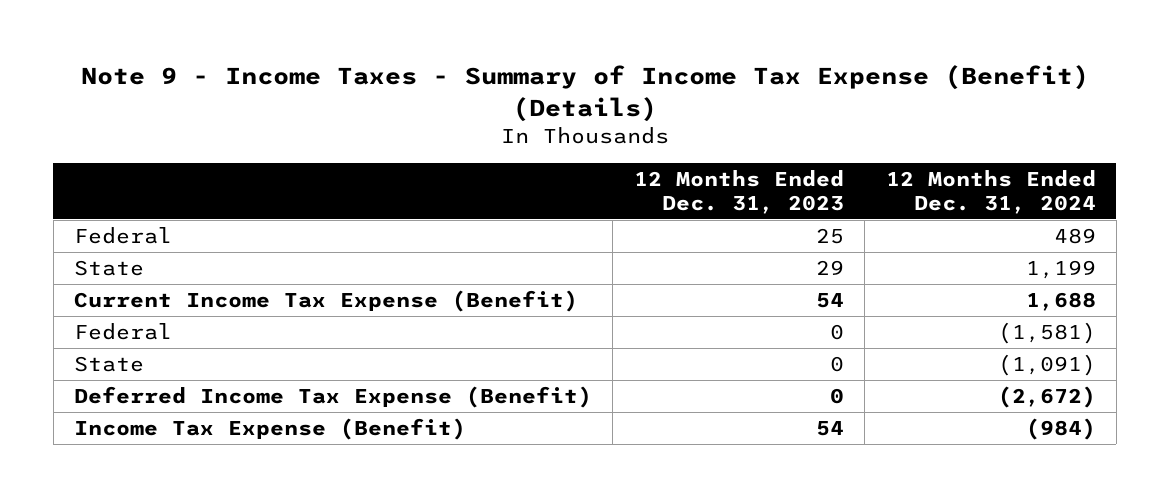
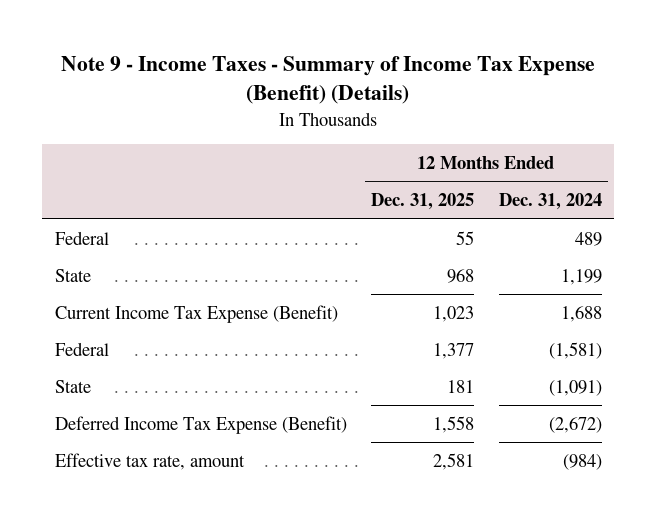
[633,169,844,214] 12 Months Ended Dec. 31, 2023 -> none
none -> [371,193,475,211] Dec. 31, 2025
[74,417,467,440] Income Tax Expense (Benefit) -> [54,452,245,470] Effective tax rate, amount

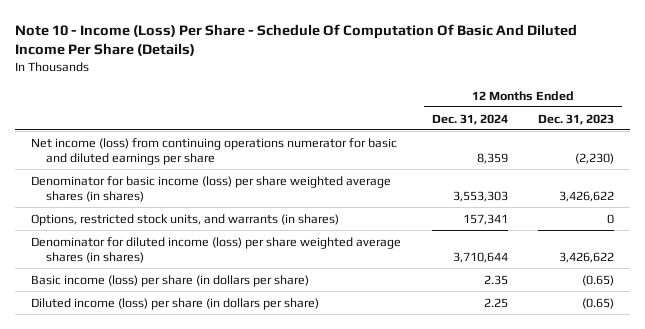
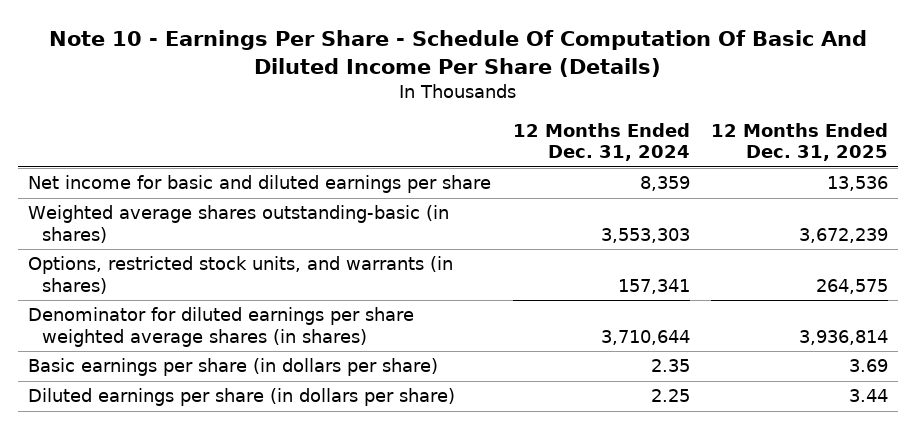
[15,23,578,57] Note 10 - Income (Loss) Per Share - Schedule Of Computation Of Basic And Diluted Income Per Share (Details) -> [49,29,868,77] Note 10 - Earnings Per Share - Schedule Of Computation Of Basic And Diluted Income Per Share (Details)
[538,113,615,125] Dec. 31, 2023 -> none
none -> [710,123,888,162] 12 Months Ended Dec. 31, 2025
[30,137,397,165] Net income (loss) from continuing operations numerator for basic and diluted earnings per share -> [28,175,492,194] Net income for basic and diluted earnings per share
[30,175,391,202] Denominator for basic income (loss) per share weighted average shares (in shares) -> [28,205,450,243] Weighted average shares outstanding-basic (in shares)
[30,236,401,263] Denominator for diluted income (loss) per share weighted average shares (in shares) -> [28,307,415,347] Denominator for diluted earnings per share weighted average shares (in shares)
[30,274,309,287] Basic income (loss) per share (in dollars per share) -> [28,358,439,377] Basic earnings per share (in dollars per share)
[30,297,319,310] Diluted income (loss) per share (in dollars per share) -> [28,388,456,407] Diluted earnings per share (in dollars per share)

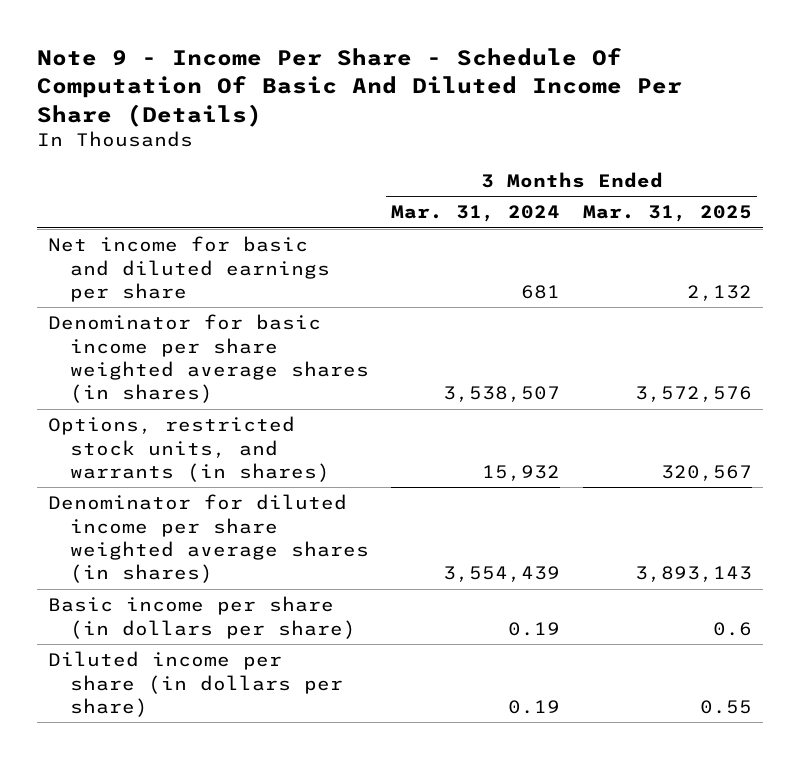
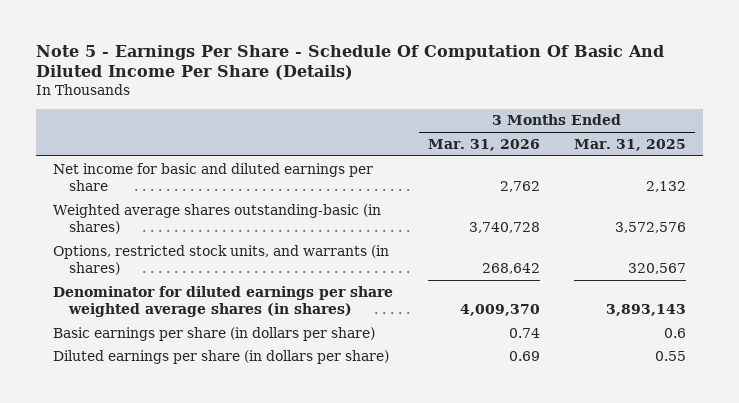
[36,48,682,127] Note 9 - Income Per Share - Schedule Of Computation Of Basic And Diluted Income Per Share (Details) -> [35,44,664,81] Note 5 - Earnings Per Share - Schedule Of Computation Of Basic And Diluted Income Per Share (Details)
[391,205,561,223] Mar. 31, 2024 -> none
none -> [427,138,540,151] Mar. 31, 2026
[47,314,369,404] Denominator for basic income per share weighted average shares (in shares) -> [53,203,382,234] Weighted average shares outstanding-basic (in shares)
[47,494,369,584] Denominator for diluted income per share weighted average shares (in shares) -> [53,285,394,317] Denominator for diluted earnings per share weighted average shares (in shares)
[47,596,356,639] Basic income per share (in dollars per share) -> [53,326,376,341] Basic earnings per share (in dollars per share)
[47,651,343,717] Diluted income per share (in dollars per share) -> [53,349,390,364] Diluted earnings per share (in dollars per share)

